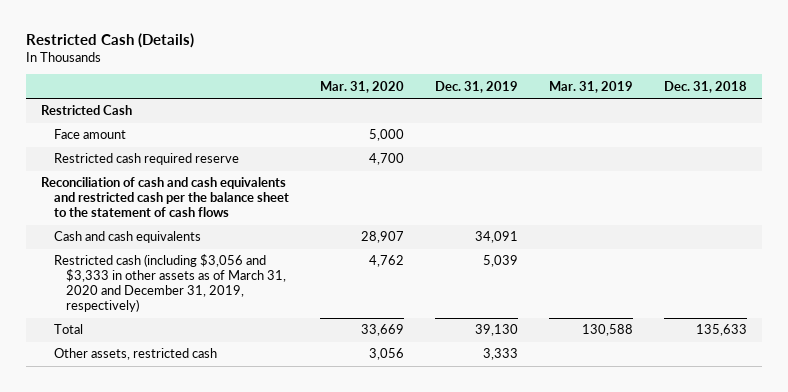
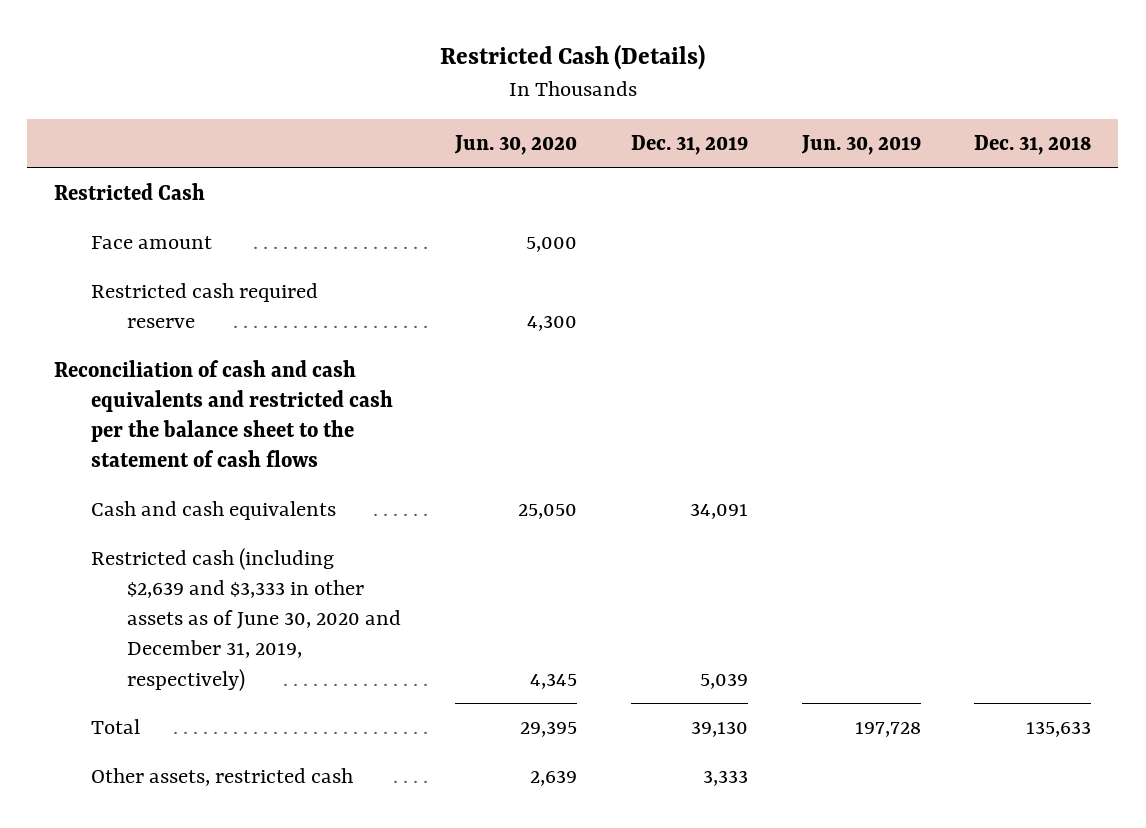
[319,80,404,93] Mar. 31, 2020 -> none
[548,80,633,93] Mar. 31, 2019 -> none
none -> [453,135,577,156] Jun. 30, 2020
none -> [800,135,921,156] Jun. 30, 2019
[53,254,287,313] Restricted cash (including $3,056 and $3,333 in other assets as of March 31, 2020 and December 31, 2019, respectively) -> [90,547,401,691] Restricted cash (including $2,639 and $3,333 in other assets as of June 30, 2020 and December 31, 2019, respectively)

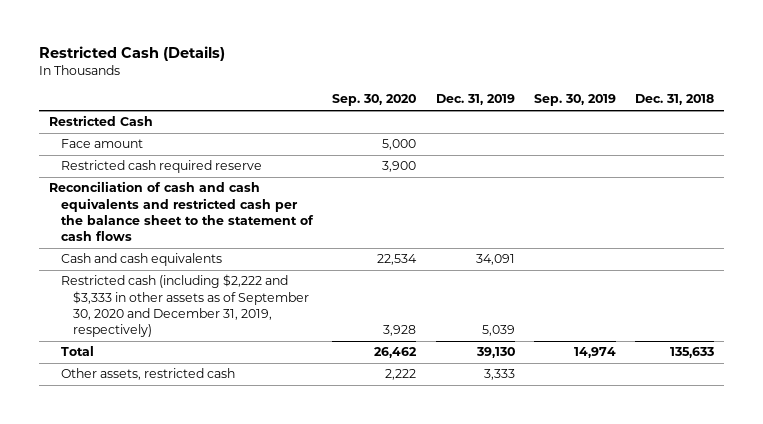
[453,135,577,156] Jun. 30, 2020 -> none
[800,135,921,156] Jun. 30, 2019 -> none
none -> [332,94,417,107] Sep. 30, 2020
none -> [534,94,617,107] Sep. 30, 2019
[90,547,401,691] Restricted cash (including $2,639 and $3,333 in other assets as of June 30, 2020 and December 31, 2019, respectively) -> [60,274,309,338] Restricted cash (including $2,222 and $3,333 in other assets as of September 30, 2020 and December 31, 2019, respectively)

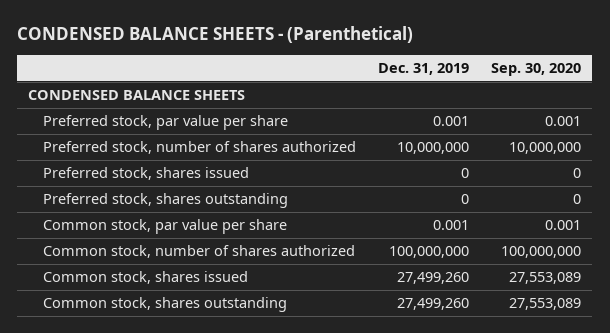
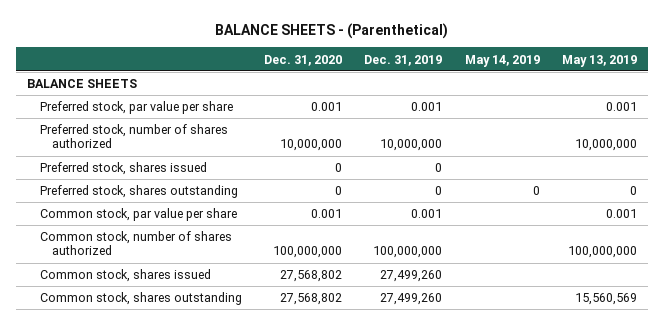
[17,26,414,44] CONDENSED BALANCE SHEETS - (Parenthetical) -> [215,23,449,40] BALANCE SHEETS - (Parenthetical)
[491,63,582,77] Sep. 30, 2020 -> none
none -> [263,54,342,66] Dec. 31, 2020
none -> [464,54,540,67] May 14, 2019
none -> [561,54,637,67] May 13, 2019
[28,90,246,101] CONDENSED BALANCE SHEETS -> [27,79,138,89] BALANCE SHEETS

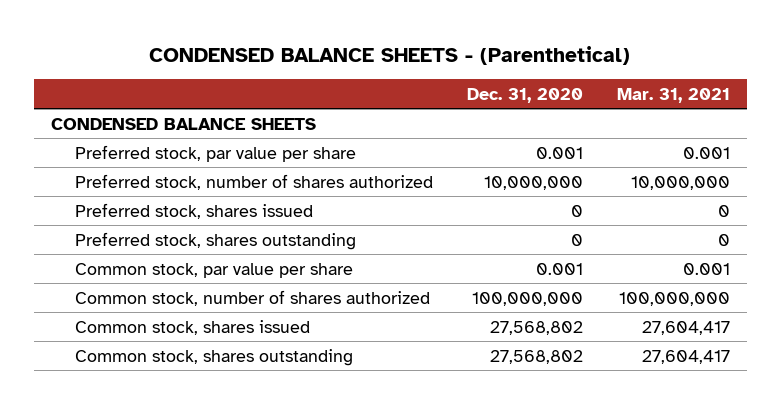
[215,23,449,40] BALANCE SHEETS - (Parenthetical) -> [149,45,631,65] CONDENSED BALANCE SHEETS - (Parenthetical)
[364,54,443,66] Dec. 31, 2019 -> none
[464,54,540,67] May 14, 2019 -> none
[561,54,637,67] May 13, 2019 -> none
none -> [616,87,730,103] Mar. 31, 2021
[27,79,138,89] BALANCE SHEETS -> [51,117,317,130] CONDENSED BALANCE SHEETS

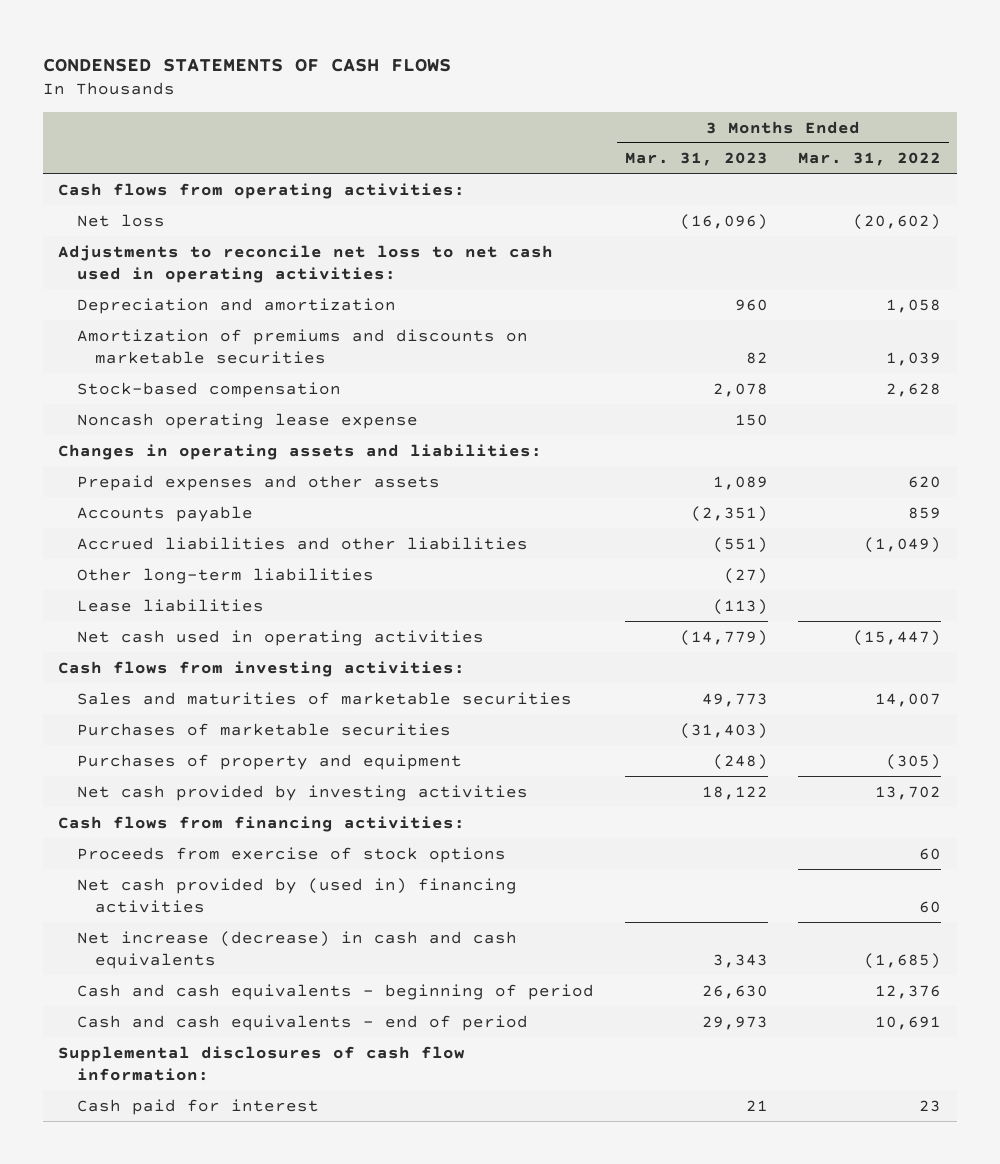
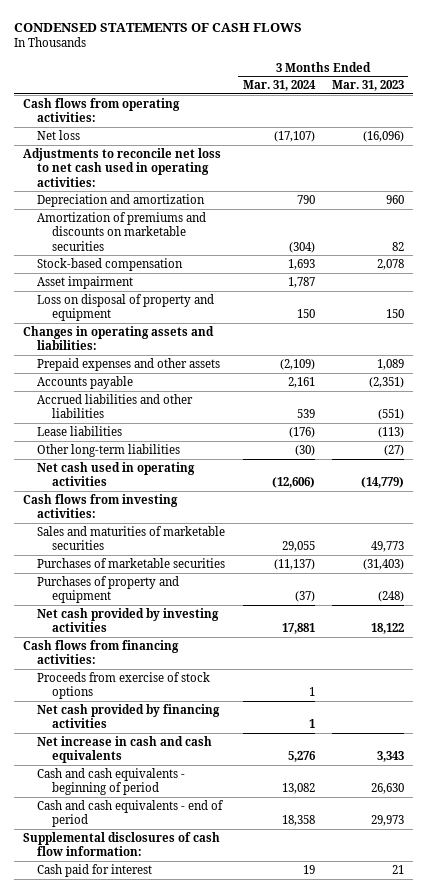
[798,152,942,167] Mar. 31, 2022 -> none
none -> [242,80,316,92] Mar. 31, 2024
[76,412,418,429] Noncash operating lease expense -> none
none -> [37,275,134,289] Asset impairment
none -> [37,293,215,322] Loss on disposal of property and equipment
[76,567,374,584] Other long-term liabilities -> [37,443,181,457] Other long-term liabilities
[76,877,517,914] Net cash provided by (used in) financing activities -> [37,703,221,729] Net cash provided by financing activities
[76,930,517,970] Net increase (decrease) in cash and cash equivalents -> [37,735,213,764] Net increase in cash and cash equivalents

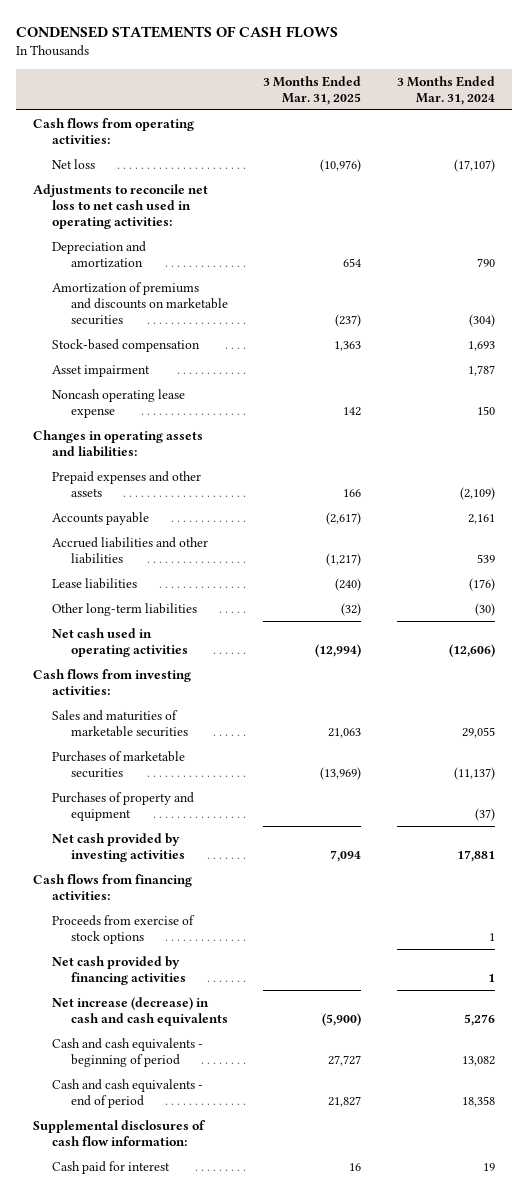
[332,80,405,92] Mar. 31, 2023 -> none
none -> [263,75,362,105] 3 Months Ended Mar. 31, 2025
[37,293,215,322] Loss on disposal of property and equipment -> none
none -> [52,388,186,418] Noncash operating lease expense
[37,735,213,764] Net increase in cash and cash equivalents -> [52,996,228,1026] Net increase (decrease) in cash and cash equivalents

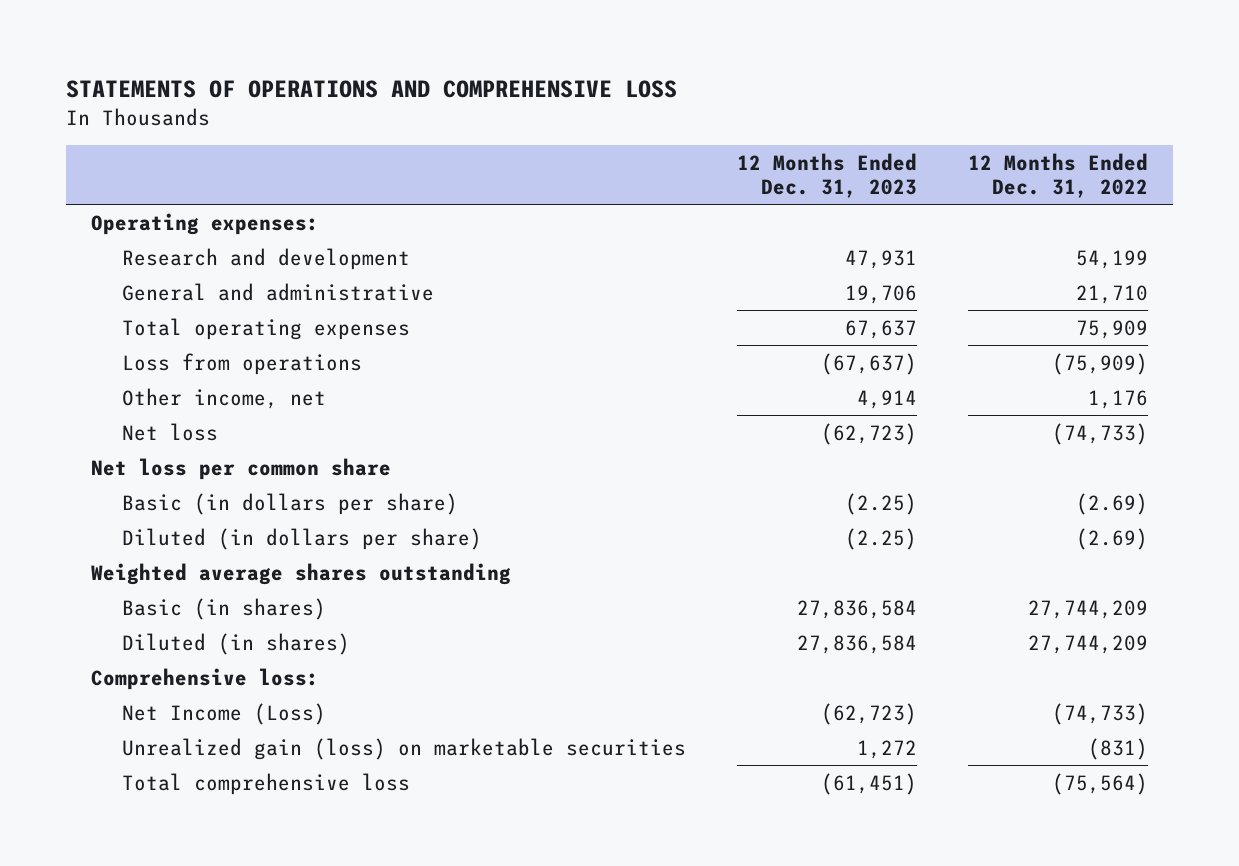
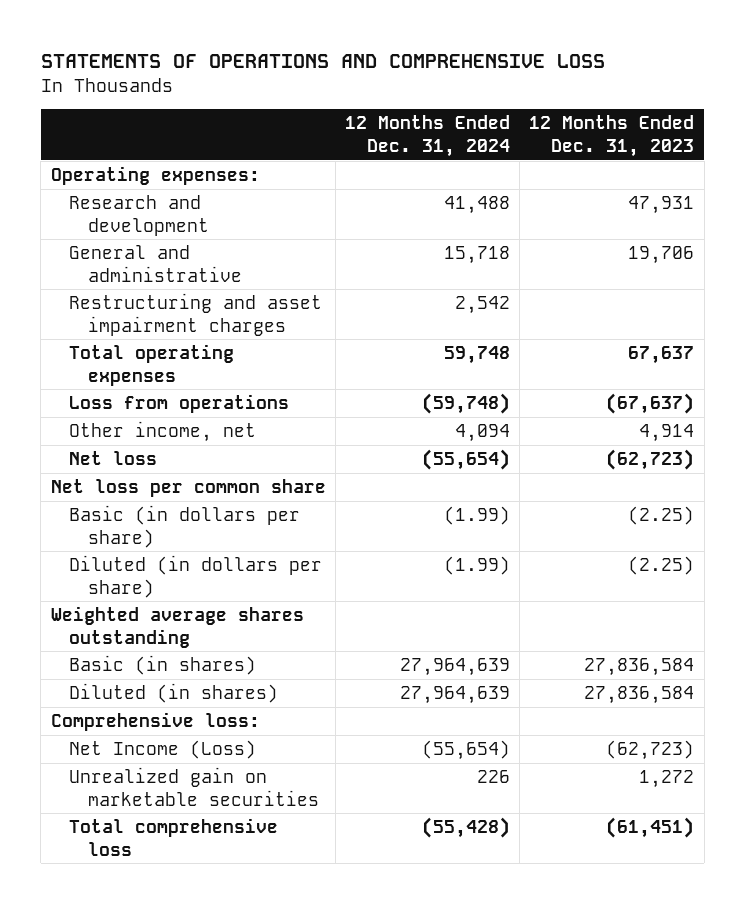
[968,152,1149,199] 12 Months Ended Dec. 31, 2022 -> none
none -> [344,115,510,157] 12 Months Ended Dec. 31, 2024
none -> [69,293,323,336] Restructuring and asset impairment charges
[122,737,687,760] Unrealized gain (loss) on marketable securities -> [69,767,320,806] Unrealized gain on marketable securities

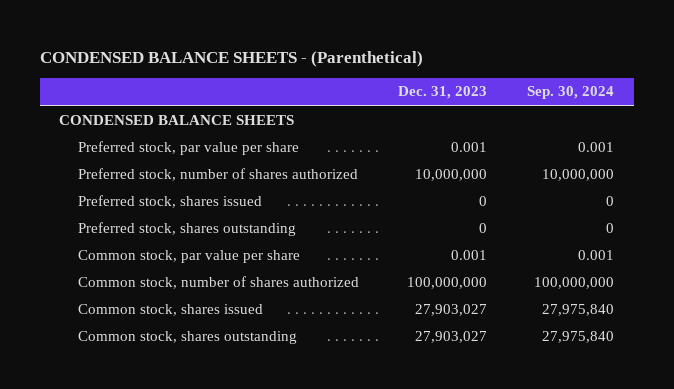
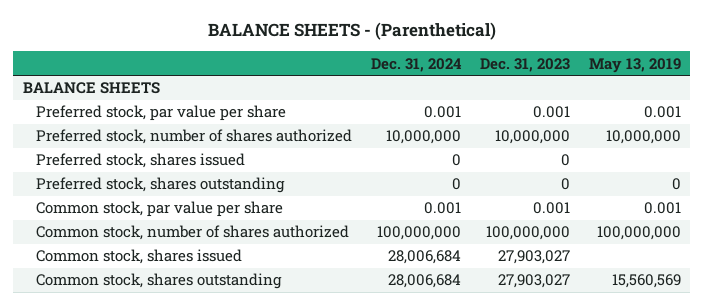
[39,50,423,67] CONDENSED BALANCE SHEETS - (Parenthetical) -> [207,22,496,41] BALANCE SHEETS - (Parenthetical)
[527,86,615,100] Sep. 30, 2024 -> none
none -> [371,57,463,72] Dec. 31, 2024
none -> [588,57,681,73] May 13, 2019
[59,114,295,125] CONDENSED BALANCE SHEETS -> [22,82,160,95] BALANCE SHEETS

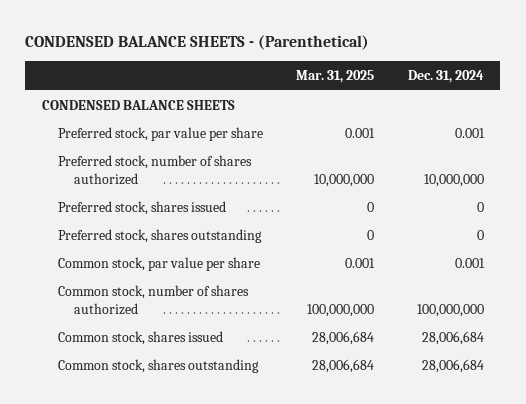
[207,22,496,41] BALANCE SHEETS - (Parenthetical) -> [25,35,370,51] CONDENSED BALANCE SHEETS - (Parenthetical)
[480,57,571,72] Dec. 31, 2023 -> none
[588,57,681,73] May 13, 2019 -> none
none -> [296,70,375,84] Mar. 31, 2025
[22,82,160,95] BALANCE SHEETS -> [42,99,236,110] CONDENSED BALANCE SHEETS

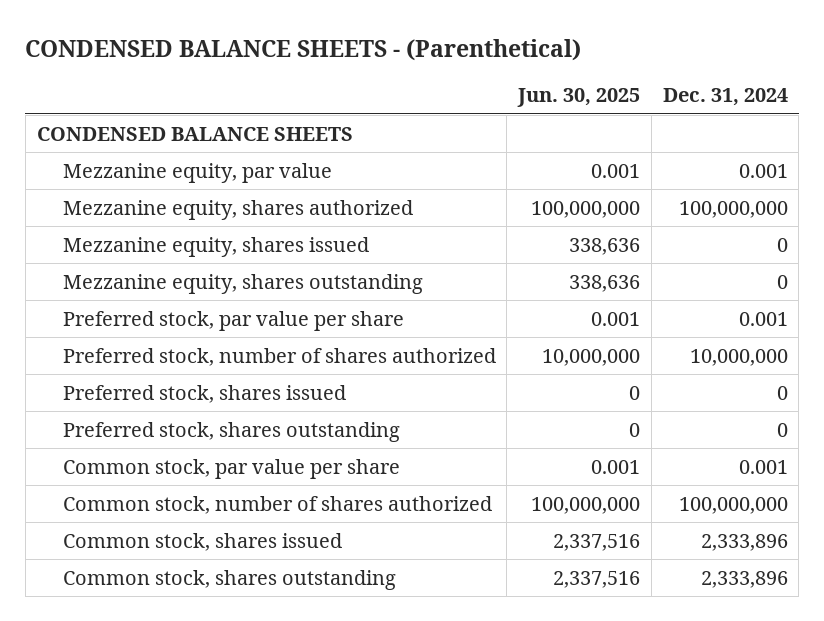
[296,70,375,84] Mar. 31, 2025 -> none
none -> [517,88,641,108] Jun. 30, 2025
none -> [62,162,332,183] Mezzanine equity, par value
none -> [62,199,413,220] Mezzanine equity, shares authorized
none -> [62,236,369,257] Mezzanine equity, shares issued
none -> [62,273,423,294] Mezzanine equity, shares outstanding
[421,330,484,345] 28,006,684 -> [700,533,788,551] 2,333,896
[421,358,484,373] 28,006,684 -> [700,570,788,588] 2,333,896

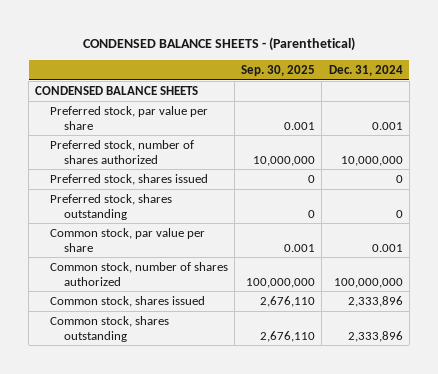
[517,88,641,108] Jun. 30, 2025 -> none
none -> [241,65,316,77] Sep. 30, 2025
[62,162,332,183] Mezzanine equity, par value -> none
[62,199,413,220] Mezzanine equity, shares authorized -> none
[62,236,369,257] Mezzanine equity, shares issued -> none
[62,273,423,294] Mezzanine equity, shares outstanding -> none

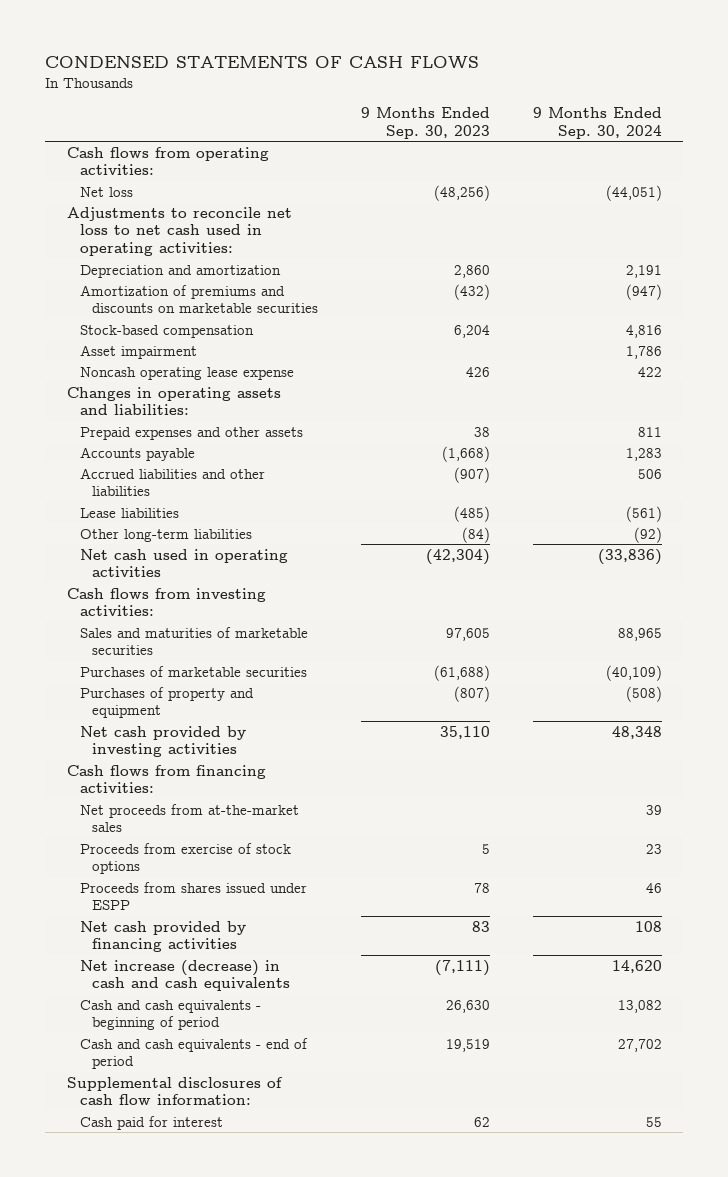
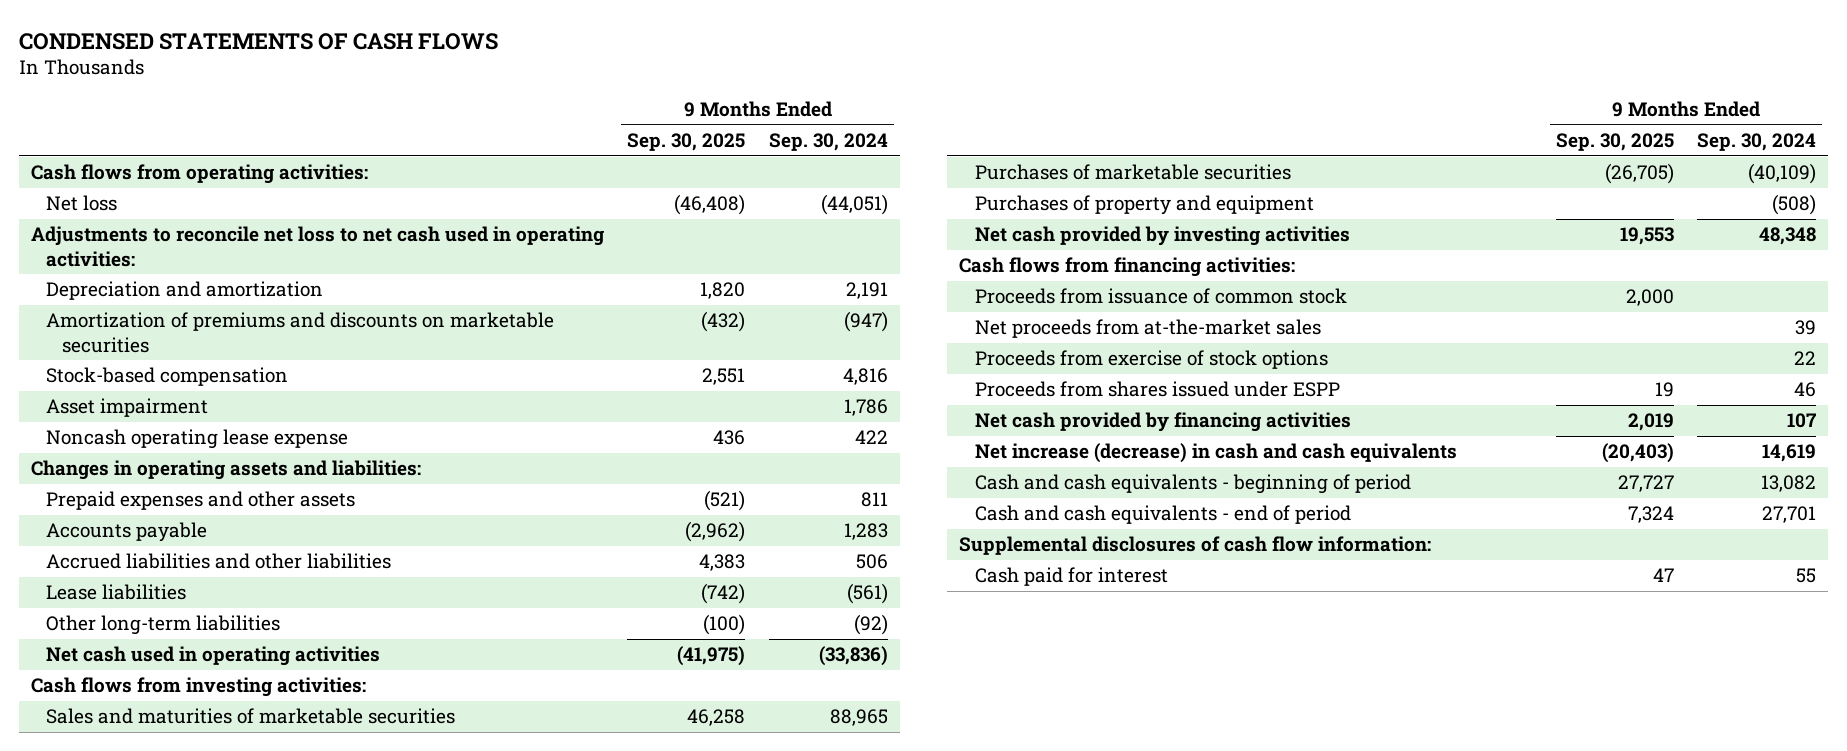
[361,107,491,139] 9 Months Ended Sep. 30, 2023 -> none
none -> [627,133,746,152] Sep. 30, 2025
none -> [974,288,1347,305] Proceeds from issuance of common stock
[645,843,662,854] 23 -> [1794,351,1817,366] 22
[634,920,662,932] 108 -> [1787,413,1817,429] 107
[611,959,662,973] 14,620 -> [1762,444,1817,463] 14,619
[617,1038,662,1052] 27,702 -> [1762,506,1817,524] 27,701

